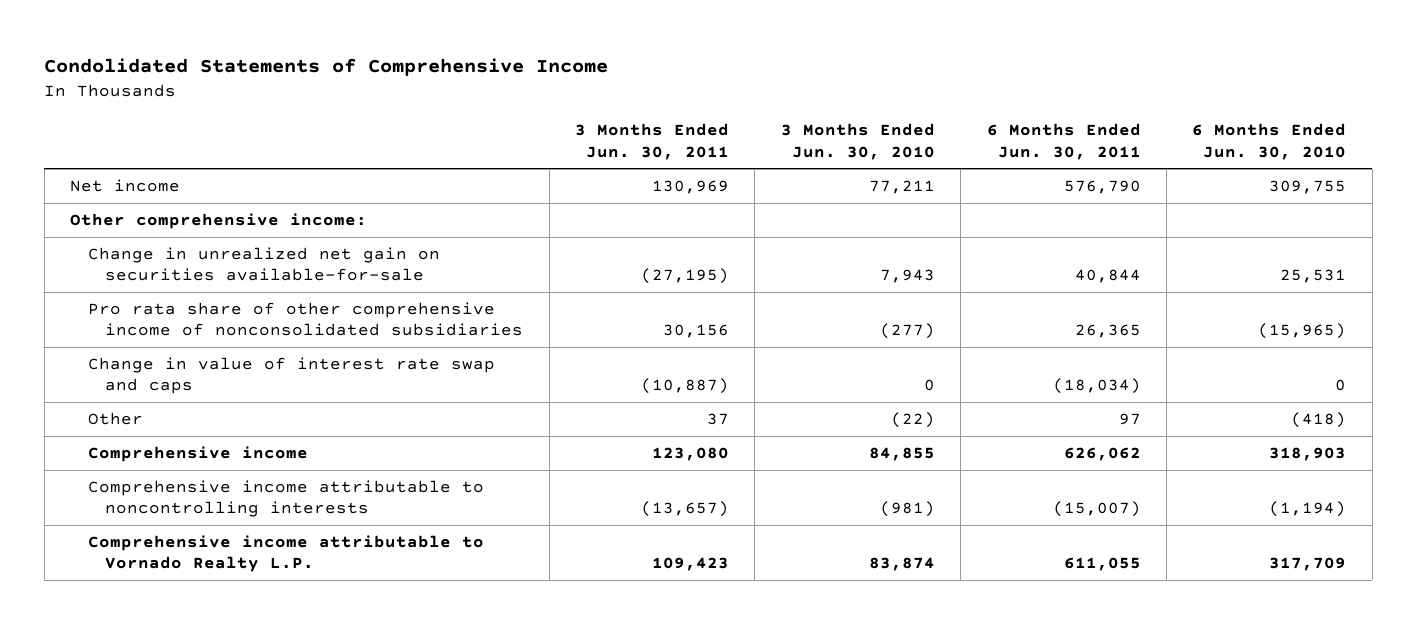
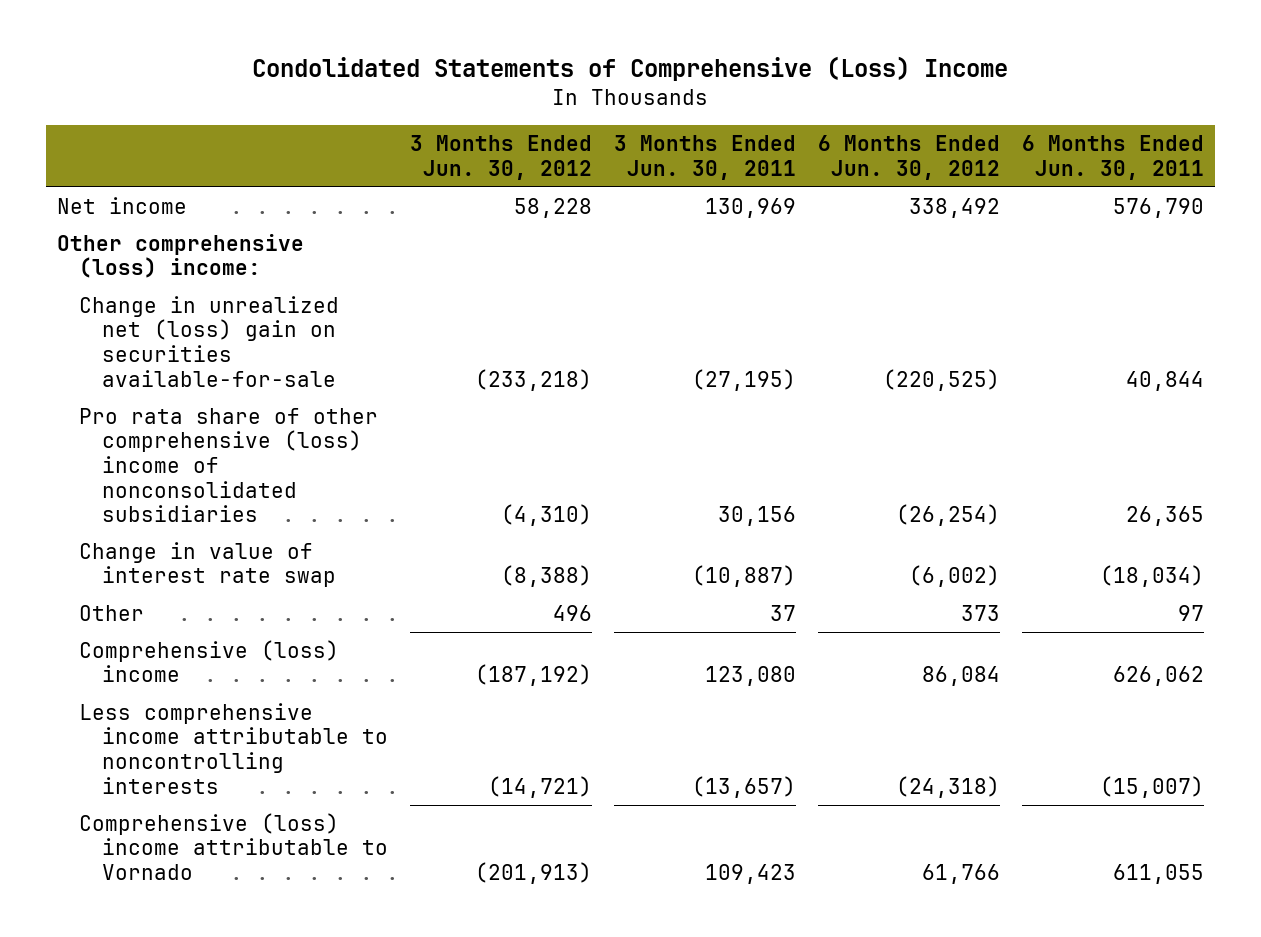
[44,57,609,76] Condolidated Statements of Comprehensive Income -> [252,56,1009,82] Condolidated Statements of Comprehensive (Loss) Income
[780,123,935,160] 3 Months Ended Jun. 30, 2010 -> none
[1192,123,1347,160] 6 Months Ended Jun. 30, 2010 -> none
none -> [409,135,592,180] 3 Months Ended Jun. 30, 2012
none -> [818,135,1001,180] 6 Months Ended Jun. 30, 2012
[70,213,368,230] Other comprehensive income: -> [56,233,304,279] Other comprehensive (loss) income:
[87,247,440,282] Change in unrealized net gain on securities available-for-sale -> [79,295,340,387] Change in unrealized net (loss) gain on securities available-for-sale
[87,302,524,337] Pro rata share of other comprehensive income of nonconsolidated subsidiaries -> [79,407,379,523] Pro rata share of other comprehensive (loss) income of nonconsolidated subsidiaries
[87,357,495,395] Change in value of interest rate swap and caps -> [79,541,336,588] Change in value of interest rate swap
[87,446,308,463] Comprehensive income -> [79,639,340,683] Comprehensive (loss) income
[87,480,484,518] Comprehensive income attributable to noncontrolling interests -> [79,702,388,794] Less comprehensive income attributable to noncontrolling interests
[87,535,484,573] Comprehensive income attributable to Vornado Realty L.P. -> [79,812,388,881] Comprehensive (loss) income attributable to Vornado

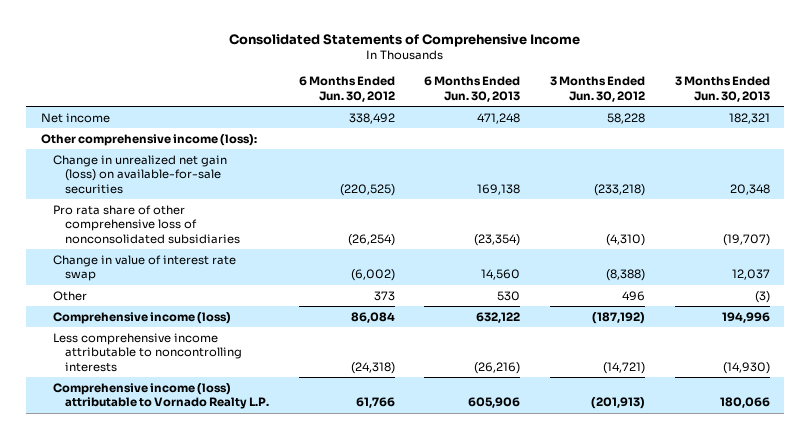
[252,56,1009,82] Condolidated Statements of Comprehensive (Loss) Income -> [229,34,581,48] Consolidated Statements of Comprehensive Income
[613,135,796,180] 3 Months Ended Jun. 30, 2011 -> none
[1022,135,1205,180] 6 Months Ended Jun. 30, 2011 -> none
none -> [424,76,521,102] 6 Months Ended Jun. 30, 2013
none -> [674,76,770,102] 3 Months Ended Jun. 30, 2013
[56,233,304,279] Other comprehensive (loss) income: -> [41,133,258,146] Other comprehensive income (loss):
[79,295,340,387] Change in unrealized net (loss) gain on securities available-for-sale -> [53,154,228,194] Change in unrealized net gain (loss) on available-for-sale securities
[79,407,379,523] Pro rata share of other comprehensive (loss) income of nonconsolidated subsidiaries -> [53,204,241,244] Pro rata share of other comprehensive loss of nonconsolidated subsidiaries
[79,639,340,683] Comprehensive (loss) income -> [53,311,232,324] Comprehensive income (loss)
[79,812,388,881] Comprehensive (loss) income attributable to Vornado -> [53,382,270,410] Comprehensive income (loss) attributable to Vornado Realty L.P.

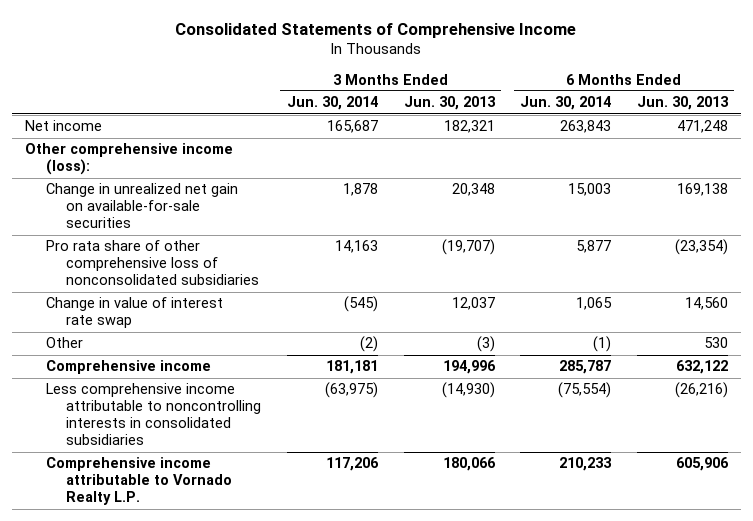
[298,76,395,102] 6 Months Ended Jun. 30, 2012 -> none
[550,76,646,102] 3 Months Ended Jun. 30, 2012 -> none
none -> [286,96,378,111] Jun. 30, 2014
none -> [520,96,612,111] Jun. 30, 2014
[53,154,228,194] Change in unrealized net gain (loss) on available-for-sale securities -> [45,183,238,229] Change in unrealized net gain on available-for-sale securities
[53,311,232,324] Comprehensive income (loss) -> [45,360,211,375] Comprehensive income
[53,332,243,372] Less comprehensive income attributable to noncontrolling interests -> [45,383,262,446] Less comprehensive income attributable to noncontrolling interests in consolidated subsidiaries
[53,382,270,410] Comprehensive income (loss) attributable to Vornado Realty L.P. -> [45,457,233,506] Comprehensive income attributable to Vornado Realty L.P.

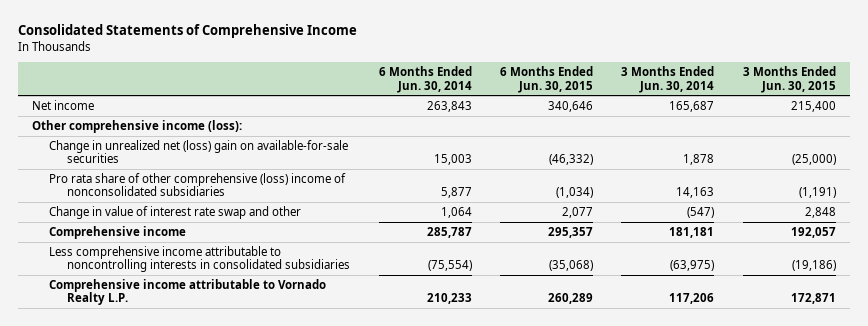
[403,96,496,111] Jun. 30, 2013 -> none
[636,96,729,111] Jun. 30, 2013 -> none
none -> [499,66,593,93] 6 Months Ended Jun. 30, 2015
none -> [742,66,836,93] 3 Months Ended Jun. 30, 2015
[45,337,83,349] Other -> none
[45,183,238,229] Change in unrealized net gain on available-for-sale securities -> [49,139,349,164] Change in unrealized net (loss) gain on available-for-sale securities
[45,240,260,286] Pro rata share of other comprehensive loss of nonconsolidated subsidiaries -> [49,172,347,197] Pro rata share of other comprehensive (loss) income of nonconsolidated subsidiaries
[45,297,223,329] Change in value of interest rate swap -> [49,205,302,219] Change in value of interest rate swap and other
[343,296,378,313] (545) -> [687,206,715,218] (547)
[576,297,613,311] 1,065 -> [440,206,472,218] 1,064

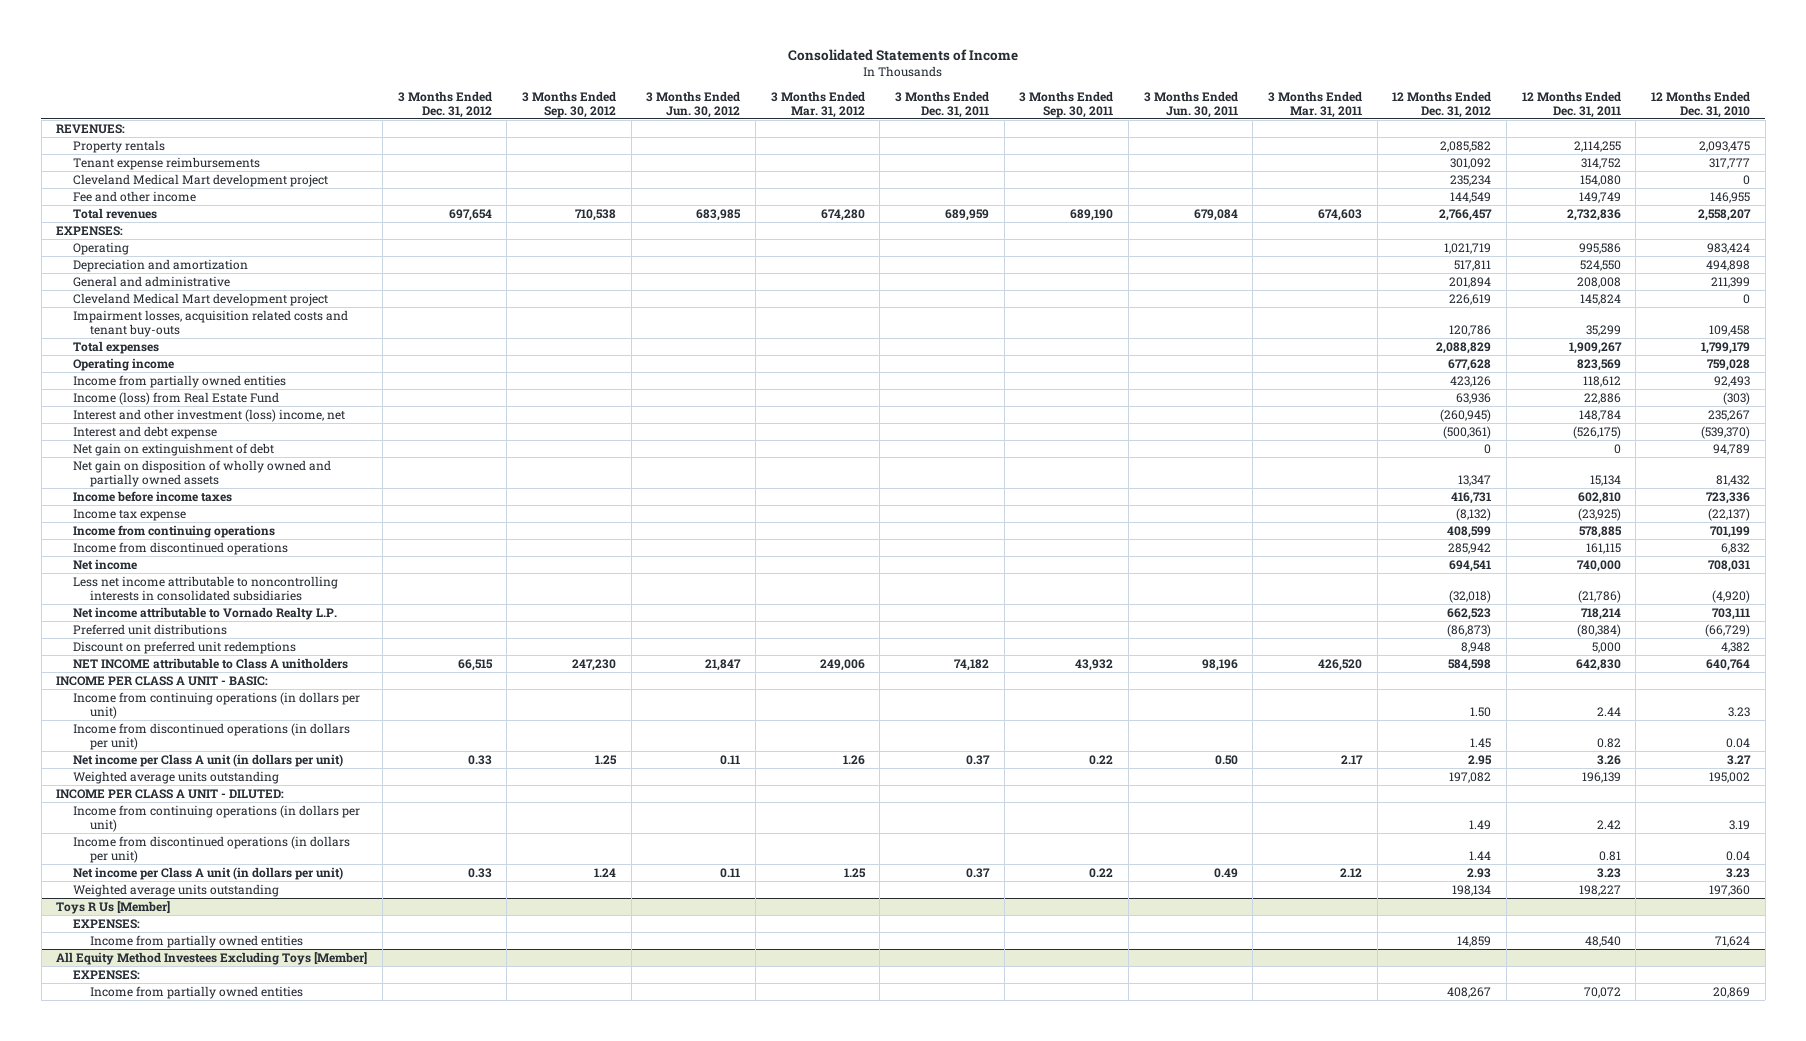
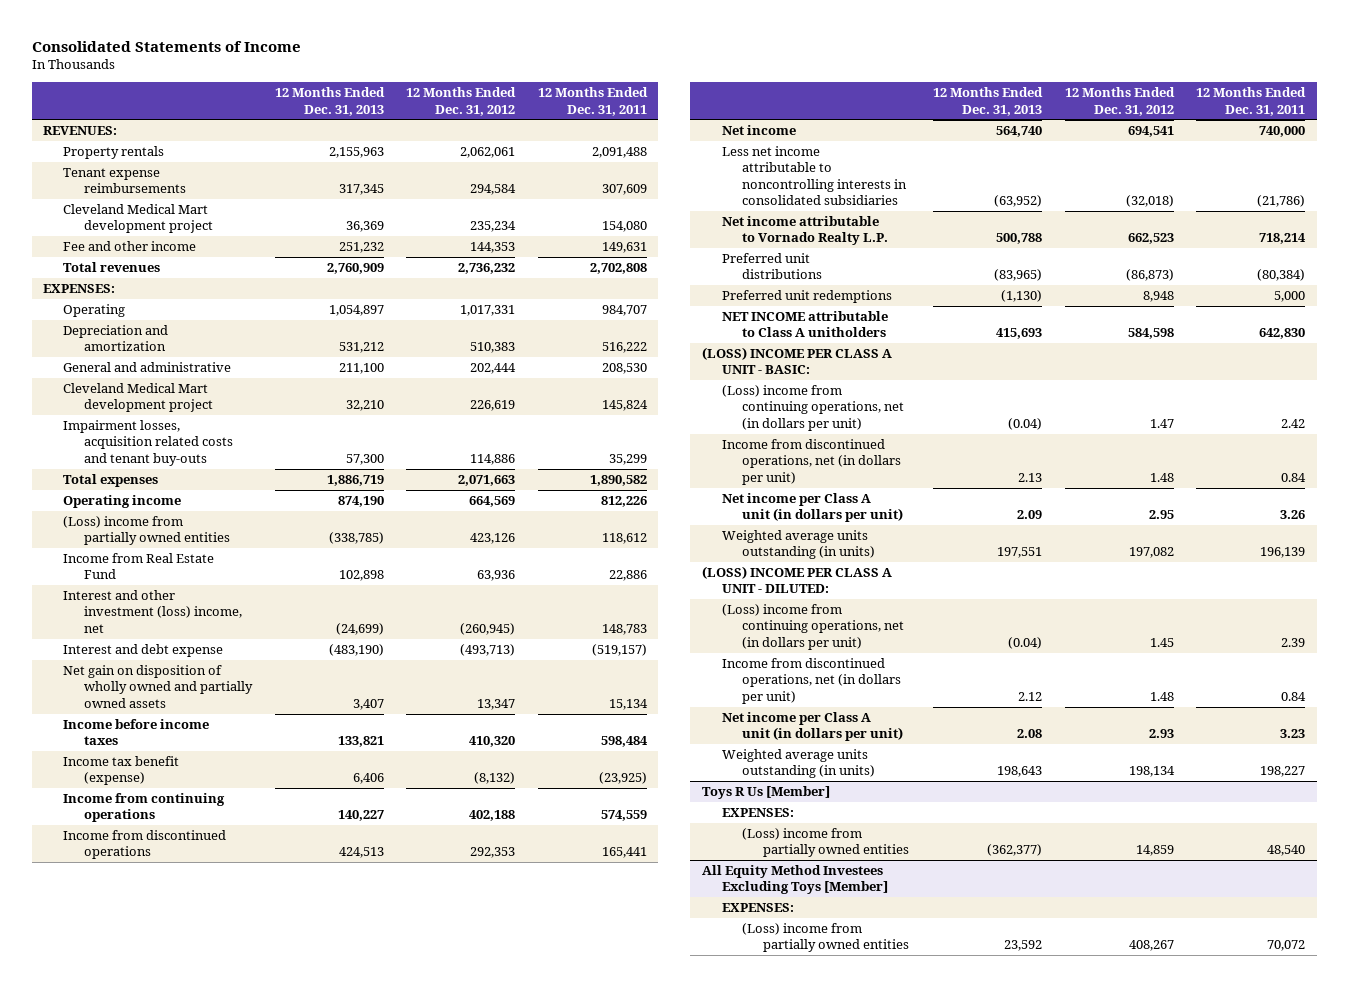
[397,90,492,118] 3 Months Ended Dec. 31, 2012 -> none
[522,90,617,118] 3 Months Ended Sep. 30, 2012 -> none
[646,90,741,118] 3 Months Ended Jun. 30, 2012 -> none
[770,90,865,118] 3 Months Ended Mar. 31, 2012 -> none
[895,90,990,118] 3 Months Ended Dec. 31, 2011 -> none
[1019,90,1114,118] 3 Months Ended Sep. 30, 2011 -> none
[1143,90,1238,118] 3 Months Ended Jun. 30, 2011 -> none
[1268,90,1363,118] 3 Months Ended Mar. 31, 2011 -> none
[1651,90,1751,118] 12 Months Ended Dec. 31, 2010 -> none
none -> [274,87,385,116] 12 Months Ended Dec. 31, 2013
[1440,140,1492,152] 2,085,582 -> [460,147,516,159] 2,062,061
[1573,140,1621,152] 2,114,255 -> [591,147,647,159] 2,091,488
[1450,157,1492,169] 301,092 -> [470,184,517,196] 294,584
[1580,157,1621,169] 314,752 -> [601,184,647,196] 307,609
[1450,191,1492,203] 144,549 -> [470,242,516,254] 144,353
[1578,191,1621,203] 149,749 -> [601,242,647,254] 149,631
[1439,208,1493,221] 2,766,457 -> [458,263,516,275] 2,736,232
[1566,208,1621,221] 2,732,836 -> [589,263,647,275] 2,702,808
[1444,242,1492,254] 1,021,719 -> [460,305,516,317] 1,017,331
[1578,242,1621,254] 995,586 -> [601,305,647,317] 984,707
[1454,259,1492,271] 517,811 -> [470,342,516,354] 510,383
[1579,259,1621,271] 524,550 -> [601,342,647,354] 516,222
[1449,276,1492,288] 201,894 -> [470,363,517,375] 202,444
[1576,276,1621,288] 208,008 -> [601,363,647,375] 208,530
[73,442,275,456] Net gain on extinguishment of debt -> none
[1449,324,1492,336] 120,786 -> [470,453,516,465] 114,886
[1436,341,1492,354] 2,088,829 -> [458,475,516,487] 2,071,663
[1568,341,1622,354] 1,909,267 -> [589,475,647,487] 1,890,582
[1448,358,1492,371] 677,628 -> [469,496,516,508] 664,569
[1576,358,1621,371] 823,569 -> [600,496,647,508] 812,226
[73,374,287,388] Income from partially owned entities -> [63,516,230,546] (Loss) income from partially owned entities
[73,391,280,405] Income (loss) from Real Estate Fund -> [63,553,215,580] Income from Real Estate Fund
[1578,409,1621,421] 148,784 -> [601,623,647,635] 148,783
[1443,425,1492,439] (500,361) -> [460,644,516,657] (493,713)
[1572,425,1621,439] (526,175) -> [591,644,647,657] (519,157)
[1451,491,1492,504] 416,731 -> [469,736,516,748] 410,320
[1577,491,1621,504] 602,810 -> [600,736,648,748] 598,484
[73,508,187,521] Income tax expense -> [63,756,180,786] Income tax benefit (expense)
[1447,525,1492,538] 408,599 -> [469,810,516,822] 402,188
[1578,525,1622,538] 578,885 -> [600,810,647,822] 574,559
[1448,542,1492,554] 285,942 -> [470,847,516,859] 292,353
[1585,542,1621,554] 161,115 -> [601,847,647,859] 165,441
[73,640,297,654] Discount on preferred unit redemptions -> [722,290,893,304] Preferred unit redemptions
[56,675,269,686] INCOME PER CLASS A UNIT - BASIC: -> [701,347,892,375] (LOSS) INCOME PER CLASS A UNIT - BASIC:
[73,691,361,719] Income from continuing operations (in dollars per unit) -> [722,385,905,431] (Loss) income from continuing operations, net (in dollars per unit)
[1470,706,1492,717] 1.50 -> [1149,418,1174,428] 1.47
[1596,706,1621,716] 2.44 -> [1281,418,1306,428] 2.42
[73,722,351,750] Income from discontinued operations (in dollars per unit) -> [722,439,902,485] Income from discontinued operations, net (in dollars per unit)
[1470,737,1492,748] 1.45 -> [1149,472,1174,482] 1.48
[1596,737,1621,748] 0.82 -> [1281,472,1307,482] 0.84
[73,770,280,784] Weighted average units outstanding -> [722,530,876,560] Weighted average units outstanding (in units)
[56,788,285,799] INCOME PER CLASS A UNIT - DILUTED: -> [701,566,892,594] (LOSS) INCOME PER CLASS A UNIT - DILUTED:
[73,804,361,832] Income from continuing operations (in dollars per unit) -> [722,604,905,650] (Loss) income from continuing operations, net (in dollars per unit)
[1469,819,1492,830] 1.49 -> [1149,637,1174,647] 1.45
[1596,819,1621,829] 2.42 -> [1281,637,1306,647] 2.39
[73,835,351,863] Income from discontinued operations (in dollars per unit) -> [722,658,902,704] Income from discontinued operations, net (in dollars per unit)
[1469,850,1492,860] 1.44 -> [1149,691,1174,701] 1.48
[1598,850,1621,861] 0.81 -> [1281,691,1307,701] 0.84
[73,883,280,897] Weighted average units outstanding -> [722,749,876,779] Weighted average units outstanding (in units)
[90,934,304,948] Income from partially owned entities -> [742,828,909,858] (Loss) income from partially owned entities
[90,985,304,999] Income from partially owned entities -> [742,923,909,953] (Loss) income from partially owned entities

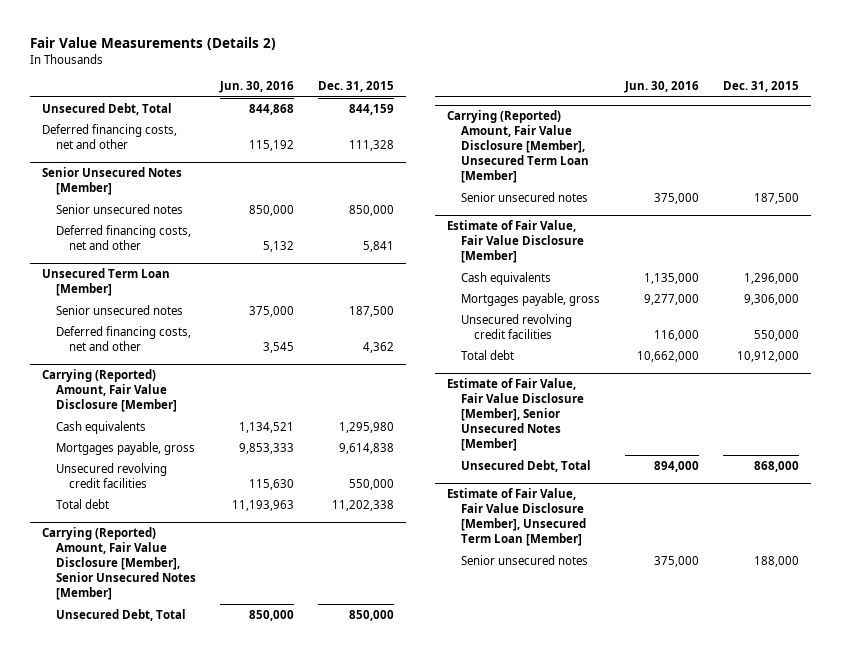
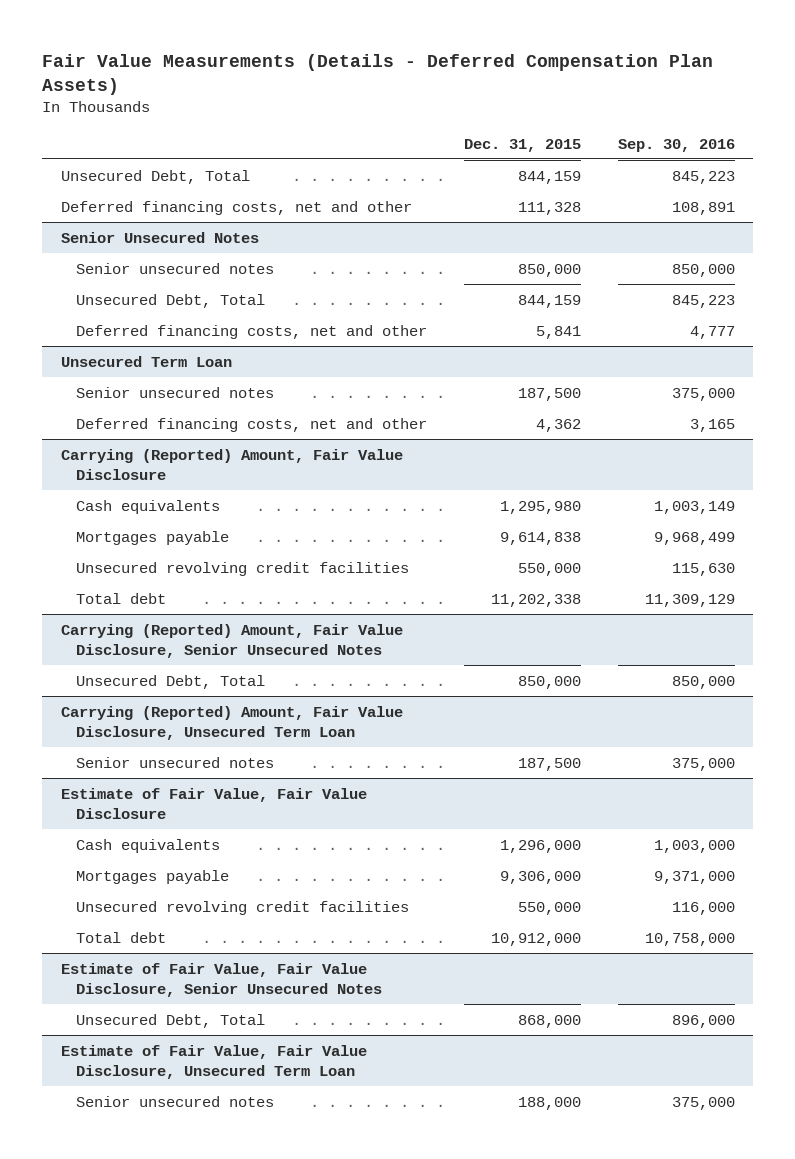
[30,37,277,51] Fair Value Measurements (Details 2) -> [42,53,714,95] Fair Value Measurements (Details - Deferred Compensation Plan Assets)
[219,81,295,94] Jun. 30, 2016 -> none
none -> [617,138,735,152] Sep. 30, 2016
[42,167,183,196] Senior Unsecured Notes [Member] -> [60,231,259,243] Senior Unsecured Notes
none -> [75,293,265,308] Unsecured Debt, Total
[42,268,171,297] Unsecured Term Loan [Member] -> [60,355,232,367] Unsecured Term Loan
[42,369,177,413] Carrying (Reported) Amount, Fair Value Disclosure [Member] -> [60,448,403,480] Carrying (Reported) Amount, Fair Value Disclosure
[55,441,195,455] Mortgages payable, gross -> [75,530,229,545] Mortgages payable
[42,527,196,601] Carrying (Reported) Amount, Fair Value Disclosure [Member], Senior Unsecured Notes [Member] -> [60,623,403,658] Carrying (Reported) Amount, Fair Value Disclosure, Senior Unsecured Notes
[447,110,589,184] Carrying (Reported) Amount, Fair Value Disclosure [Member], Unsecured Term Loan [Member] -> [60,705,403,740] Carrying (Reported) Amount, Fair Value Disclosure, Unsecured Term Loan
[447,220,584,264] Estimate of Fair Value, Fair Value Disclosure [Member] -> [60,787,367,819] Estimate of Fair Value, Fair Value Disclosure
[460,292,600,306] Mortgages payable, gross -> [75,869,229,884] Mortgages payable
[447,378,584,452] Estimate of Fair Value, Fair Value Disclosure [Member], Senior Unsecured Notes [Member] -> [60,962,382,997] Estimate of Fair Value, Fair Value Disclosure, Senior Unsecured Notes
[447,488,586,547] Estimate of Fair Value, Fair Value Disclosure [Member], Unsecured Term Loan [Member] -> [60,1044,367,1079] Estimate of Fair Value, Fair Value Disclosure, Unsecured Term Loan

